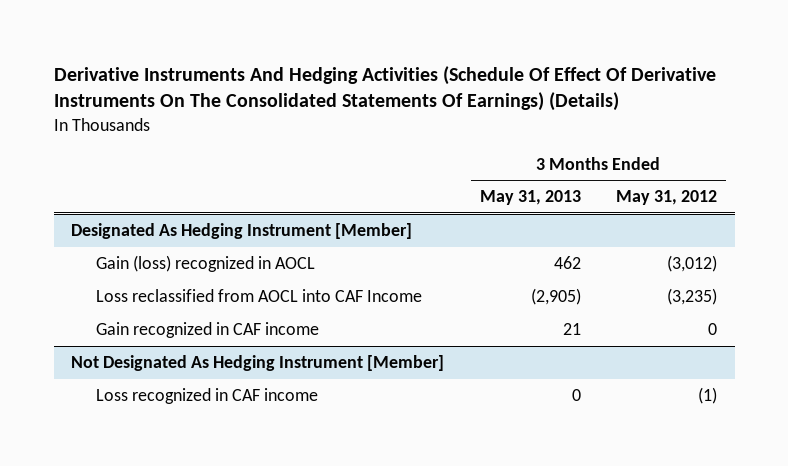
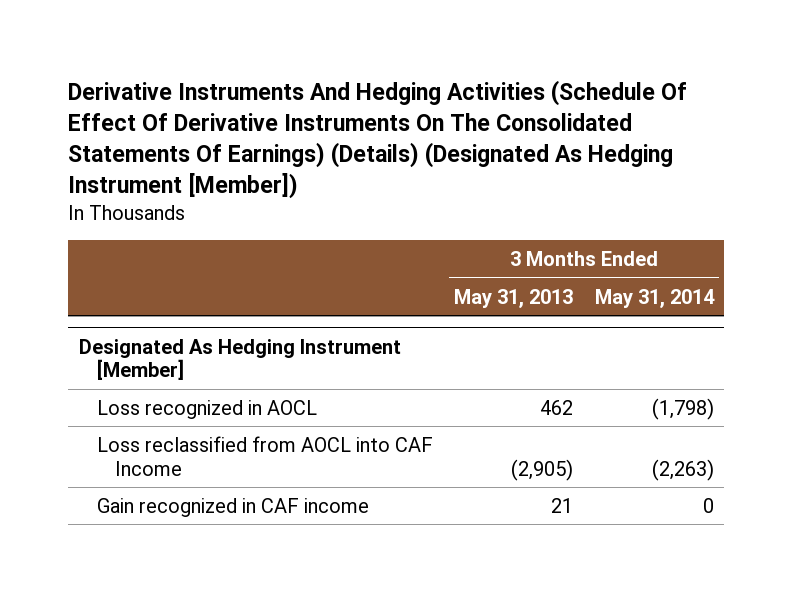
[53,65,716,112] Derivative Instruments And Hedging Activities (Schedule Of Effect Of Derivative Instruments On The Consolidated Statements Of Earnings) (Details) -> [68,79,688,200] Derivative Instruments And Hedging Activities (Schedule Of Effect Of Derivative Instruments On The Consolidated Statements Of Earnings) (Details) (Designated As Hedging Instrument [Member])
[615,190,717,206] May 31, 2012 -> none
none -> [594,288,715,308] May 31, 2014
[96,254,316,272] Gain (loss) recognized in AOCL -> [97,399,318,419] Loss recognized in AOCL
[71,354,445,371] Not Designated As Hedging Instrument [Member] -> none
[96,387,319,404] Loss recognized in CAF income -> none

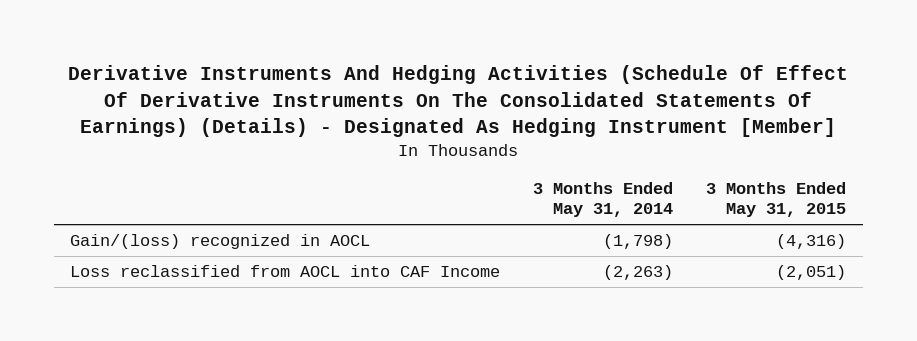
[68,79,688,200] Derivative Instruments And Hedging Activities (Schedule Of Effect Of Derivative Instruments On The Consolidated Statements Of Earnings) (Details) (Designated As Hedging Instrument [Member]) -> [68,65,849,138] Derivative Instruments And Hedging Activities (Schedule Of Effect Of Derivative Instruments On The Consolidated Statements Of Earnings) (Details) - Designated As Hedging Instrument [Member]
[454,288,574,308] May 31, 2013 -> none
none -> [706,182,847,218] 3 Months Ended May 31, 2015
[78,338,401,381] Designated As Hedging Instrument [Member] -> none
[97,399,318,419] Loss recognized in AOCL -> [70,234,371,250] Gain/(loss) recognized in AOCL
[97,497,370,517] Gain recognized in CAF income -> none

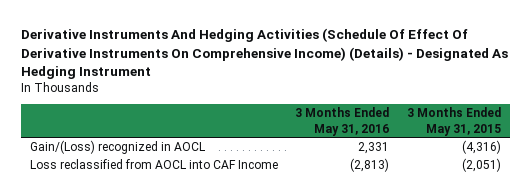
[68,65,849,138] Derivative Instruments And Hedging Activities (Schedule Of Effect Of Derivative Instruments On The Consolidated Statements Of Earnings) (Details) - Designated As Hedging Instrument [Member] -> [20,28,508,80] Derivative Instruments And Hedging Activities (Schedule Of Effect Of Derivative Instruments On Comprehensive Income) (Details) - Designated As Hedging Instrument
[533,182,674,218] 3 Months Ended May 31, 2014 -> none
none -> [295,107,390,136] 3 Months Ended May 31, 2016
[70,234,371,250] Gain/(loss) recognized in AOCL -> [29,140,205,155] Gain/(Loss) recognized in AOCL

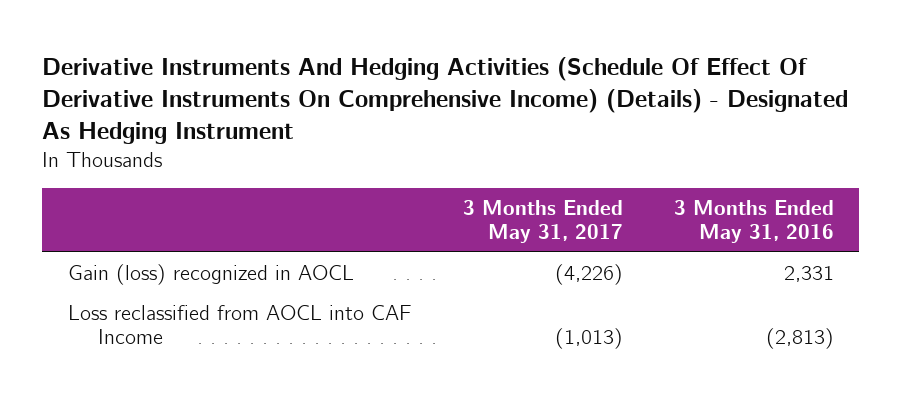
[407,107,502,136] 3 Months Ended May 31, 2015 -> none
none -> [462,200,623,244] 3 Months Ended May 31, 2017
[29,140,205,155] Gain/(Loss) recognized in AOCL -> [67,264,354,286] Gain (loss) recognized in AOCL

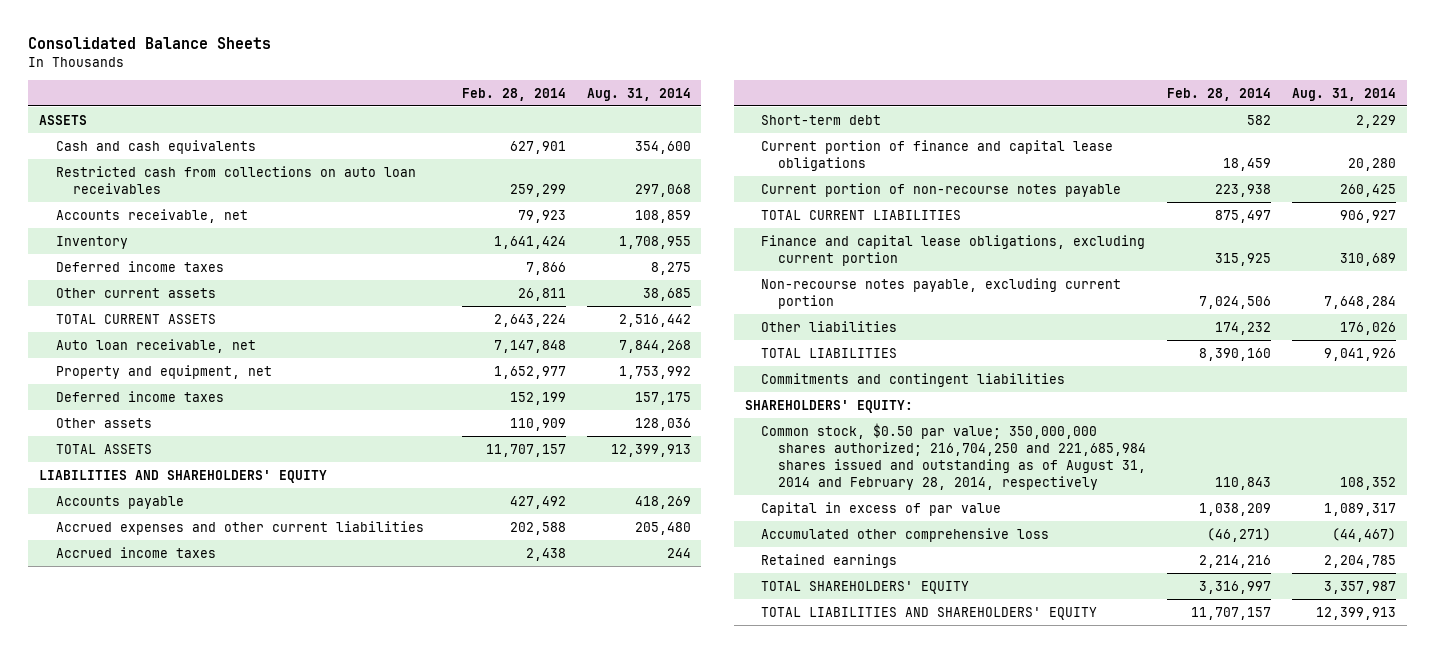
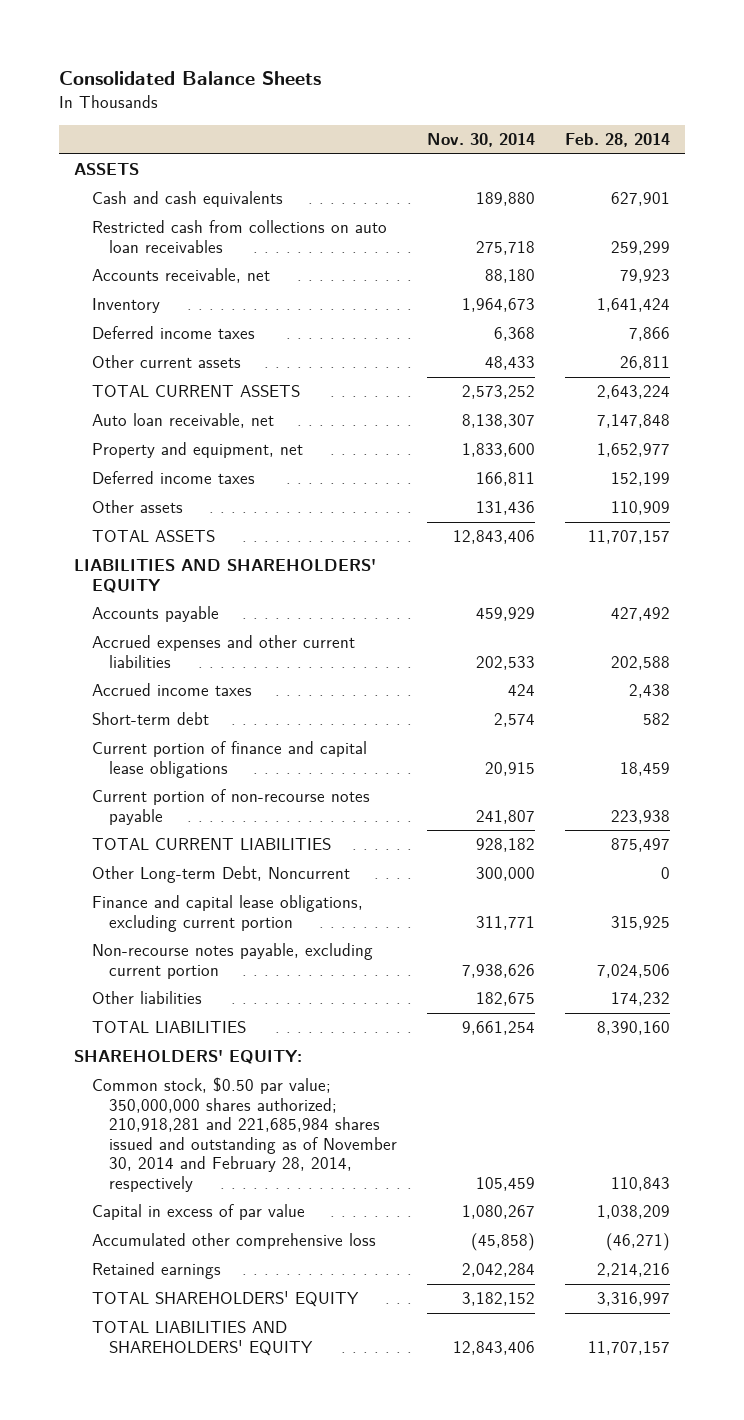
[586,87,691,101] Aug. 31, 2014 -> none
none -> [427,133,536,148] Nov. 30, 2014
none -> [91,866,350,884] Other Long-term Debt, Noncurrent
[761,372,1066,387] Commitments and contingent liabilities -> none
[761,422,1147,490] Common stock, $0.50 par value; 350,000,000 shares authorized; 216,704,250 and 221,685,984 shares issued and outstanding as of August 31, 2014 and February 28, 2014, respectively -> [91,1077,398,1192] Common stock, $0.50 par value; 350,000,000 shares authorized; 210,918,281 and 221,685,984 shares issued and outstanding as of November 30, 2014 and February 28, 2014, respectively

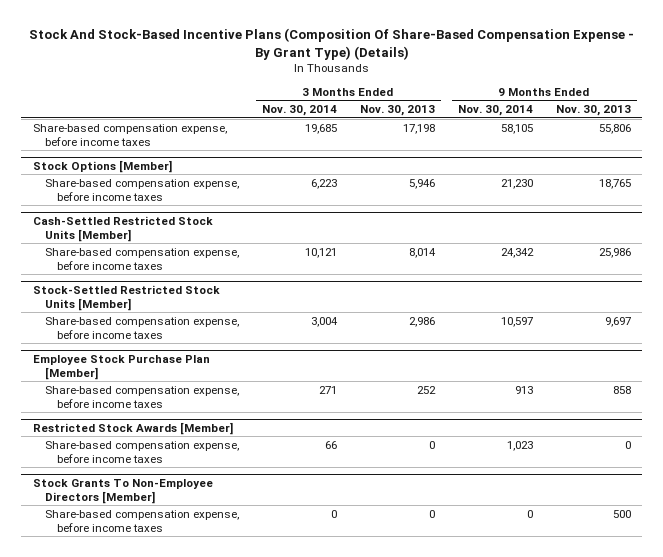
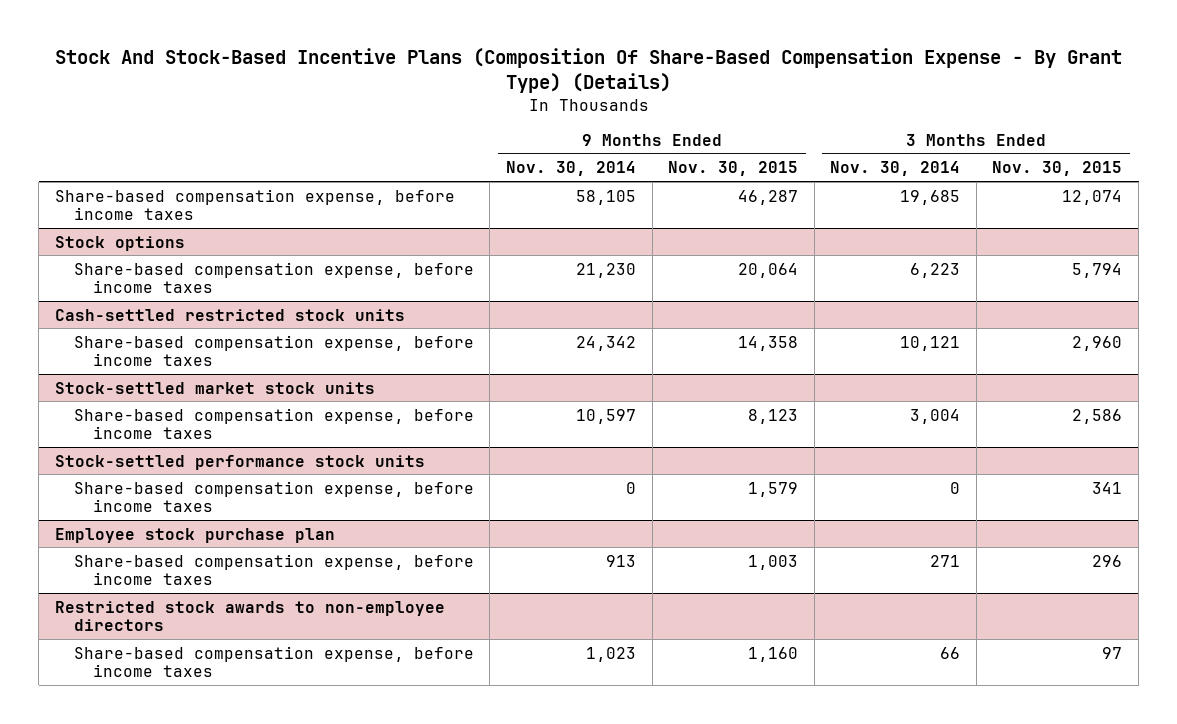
[359,105,435,117] Nov. 30, 2013 -> none
[555,105,631,117] Nov. 30, 2013 -> none
none -> [668,161,799,177] Nov. 30, 2015
none -> [992,161,1123,177] Nov. 30, 2015
[32,159,172,173] Stock Options [Member] -> [54,235,185,251] Stock options
[32,215,213,242] Cash-Settled Restricted Stock Units [Member] -> [54,308,405,321] Cash-settled restricted stock units
[32,284,220,311] Stock-Settled Restricted Stock Units [Member] -> [54,381,375,394] Stock-settled market stock units
none -> [54,454,425,470] Stock-settled performance stock units
none -> [73,480,474,513] Share-based compensation expense, before income taxes
[32,354,210,380] Employee Stock Purchase Plan [Member] -> [54,527,335,543] Employee stock purchase plan
[32,421,233,435] Restricted Stock Awards [Member] -> [54,600,445,632] Restricted stock awards to non-employee directors
[32,478,213,504] Stock Grants To Non-Employee Directors [Member] -> none
[44,509,239,532] Share-based compensation expense, before income taxes -> none

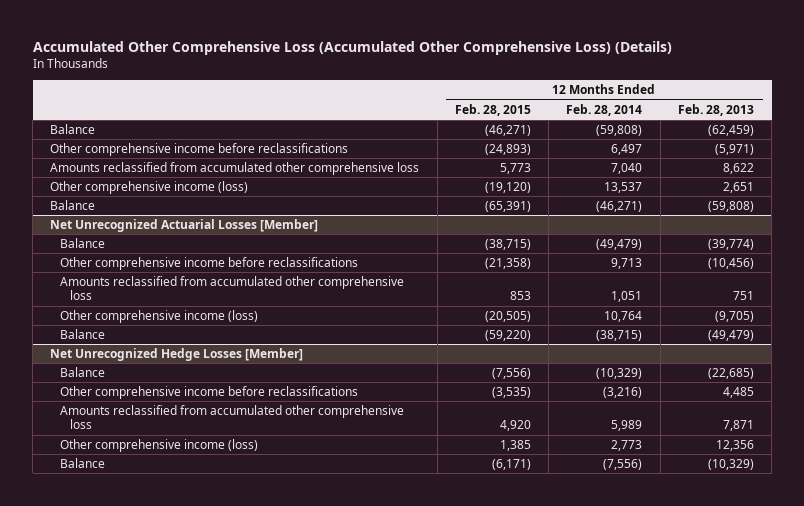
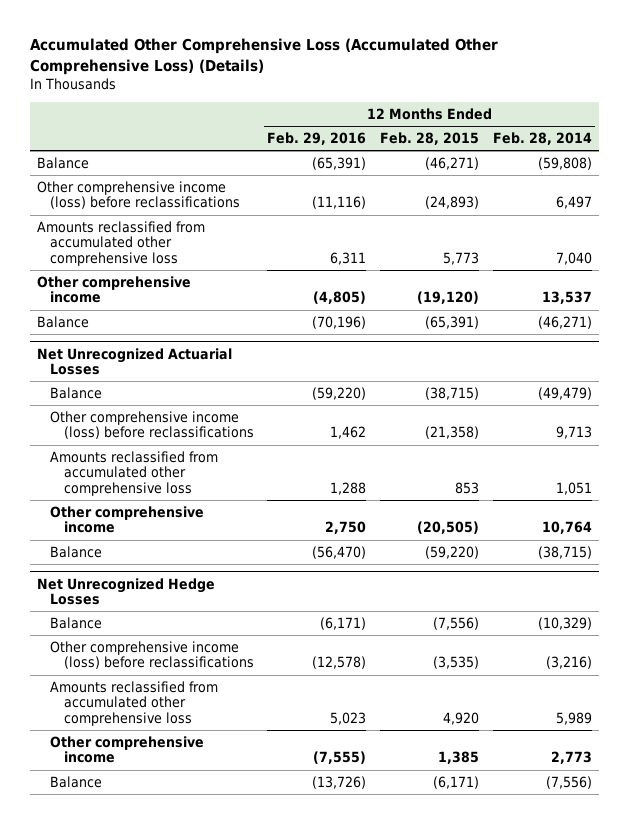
[677,103,754,116] Feb. 28, 2013 -> none
none -> [267,132,367,146] Feb. 29, 2016
[50,143,349,157] Other comprehensive income before reclassifications -> [36,180,241,210] Other comprehensive income (loss) before reclassifications
[50,181,249,195] Other comprehensive income (loss) -> [36,275,191,304] Other comprehensive income
[50,219,319,233] Net Unrecognized Actuarial Losses [Member] -> [36,347,232,376] Net Unrecognized Actuarial Losses
[60,257,359,271] Other comprehensive income before reclassifications -> [50,410,254,440] Other comprehensive income (loss) before reclassifications
[60,310,259,324] Other comprehensive income (loss) -> [50,505,205,534] Other comprehensive income
[50,348,304,362] Net Unrecognized Hedge Losses [Member] -> [36,577,215,606] Net Unrecognized Hedge Losses
[60,386,359,400] Other comprehensive income before reclassifications -> [50,640,254,670] Other comprehensive income (loss) before reclassifications
[60,439,259,453] Other comprehensive income (loss) -> [50,735,205,764] Other comprehensive income

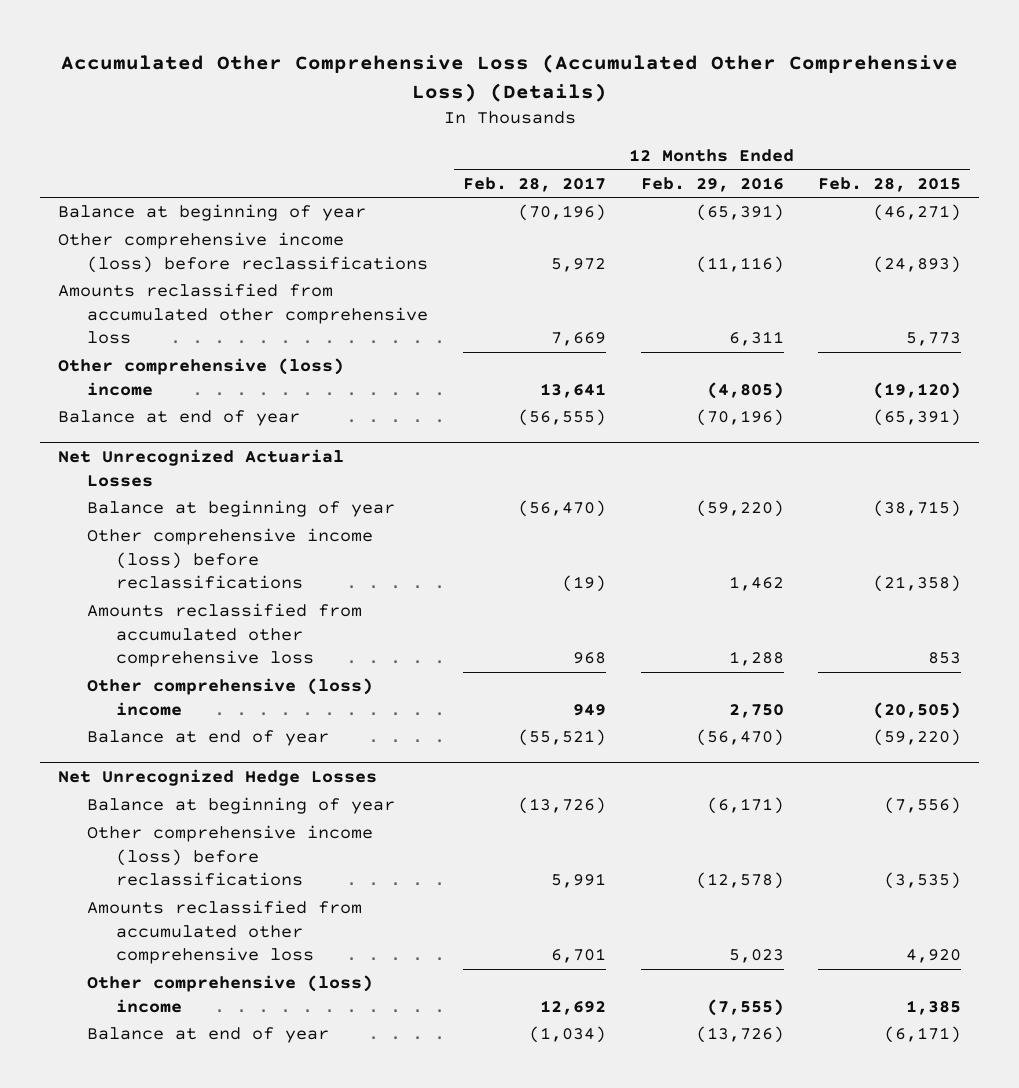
[492,132,592,146] Feb. 28, 2014 -> none
none -> [462,176,606,192] Feb. 28, 2017
[36,156,89,169] Balance -> [57,204,366,222] Balance at beginning of year
[36,275,191,304] Other comprehensive income -> [57,358,344,396] Other comprehensive (loss) income
[36,315,89,328] Balance -> [57,410,300,427] Balance at end of year
[50,386,103,399] Balance -> [86,500,395,518] Balance at beginning of year
[50,505,205,534] Other comprehensive income -> [86,678,373,716] Other comprehensive (loss) income
[50,545,103,558] Balance -> [86,730,329,747] Balance at end of year
[50,616,103,629] Balance -> [86,797,395,815] Balance at beginning of year
[50,735,205,764] Other comprehensive income -> [86,975,373,1013] Other comprehensive (loss) income
[50,775,103,788] Balance -> [86,1027,329,1044] Balance at end of year

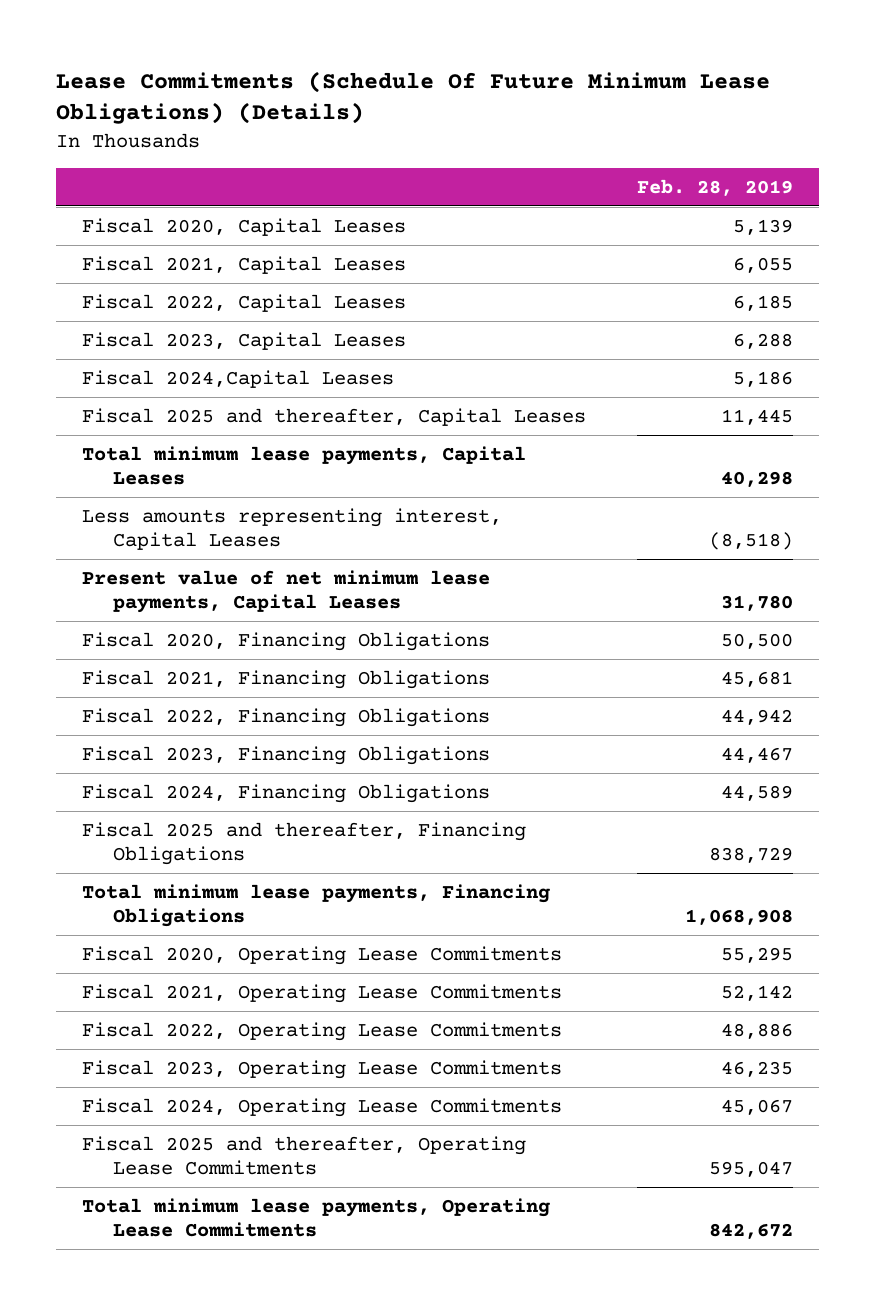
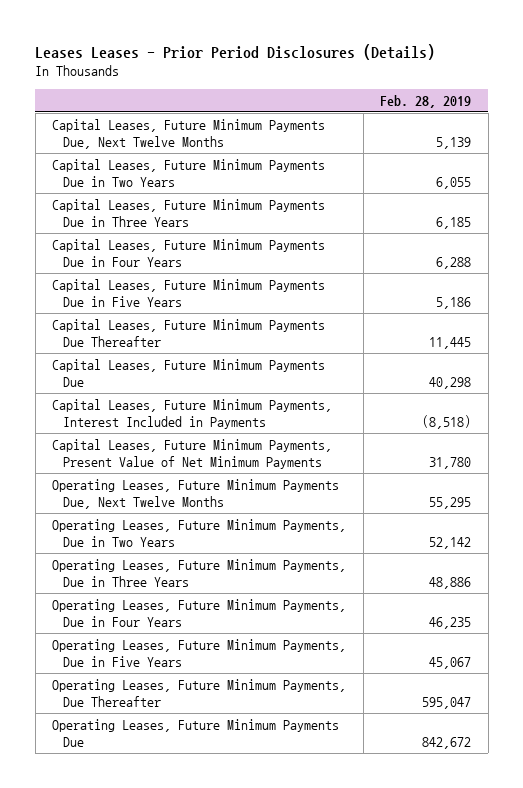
[55,70,770,125] Lease Commitments (Schedule Of Future Minimum Lease Obligations) (Details) -> [35,43,436,60] Leases Leases - Prior Period Disclosures (Details)
[81,631,490,651] Fiscal 2020, Financing Obligations -> none
[81,669,490,689] Fiscal 2021, Financing Obligations -> none
[81,707,490,727] Fiscal 2022, Financing Obligations -> none
[81,745,490,765] Fiscal 2023, Financing Obligations -> none
[81,783,490,803] Fiscal 2024, Financing Obligations -> none
[81,821,526,865] Fiscal 2025 and thereafter, Financing Obligations -> none
[81,883,550,927] Total minimum lease payments, Financing Obligations -> none
[81,217,406,236] Fiscal 2020, Capital Leases -> [52,118,326,149] Capital Leases, Future Minimum Payments Due, Next Twelve Months
[81,255,406,274] Fiscal 2021, Capital Leases -> [52,158,326,187] Capital Leases, Future Minimum Payments Due in Two Years
[81,293,406,312] Fiscal 2022, Capital Leases -> [52,198,326,227] Capital Leases, Future Minimum Payments Due in Three Years
[81,331,406,350] Fiscal 2023, Capital Leases -> [52,238,326,267] Capital Leases, Future Minimum Payments Due in Four Years
[81,369,394,388] Fiscal 2024,Capital Leases -> [52,278,326,307] Capital Leases, Future Minimum Payments Due in Five Years
[81,407,586,426] Fiscal 2025 and thereafter, Capital Leases -> [52,318,326,347] Capital Leases, Future Minimum Payments Due Thereafter
[81,445,526,485] Total minimum lease payments, Capital Leases -> [52,358,326,387] Capital Leases, Future Minimum Payments Due
[81,507,502,550] Less amounts representing interest, Capital Leases -> [52,398,333,429] Capital Leases, Future Minimum Payments, Interest Included in Payments
[81,569,490,613] Present value of net minimum lease payments, Capital Leases -> [52,438,333,469] Capital Leases, Future Minimum Payments, Present Value of Net Minimum Payments
[81,945,562,965] Fiscal 2020, Operating Lease Commitments -> [52,478,340,509] Operating Leases, Future Minimum Payments Due, Next Twelve Months
[81,983,562,1003] Fiscal 2021, Operating Lease Commitments -> [52,518,347,547] Operating Leases, Future Minimum Payments, Due in Two Years
[81,1021,562,1041] Fiscal 2022, Operating Lease Commitments -> [52,558,347,587] Operating Leases, Future Minimum Payments, Due in Three Years
[81,1059,562,1079] Fiscal 2023, Operating Lease Commitments -> [52,598,347,627] Operating Leases, Future Minimum Payments, Due in Four Years
[81,1097,562,1117] Fiscal 2024, Operating Lease Commitments -> [52,638,347,667] Operating Leases, Future Minimum Payments, Due in Five Years
[81,1135,526,1175] Fiscal 2025 and thereafter, Operating Lease Commitments -> [52,678,347,707] Operating Leases, Future Minimum Payments, Due Thereafter
[81,1197,550,1237] Total minimum lease payments, Operating Lease Commitments -> [52,718,340,747] Operating Leases, Future Minimum Payments Due

